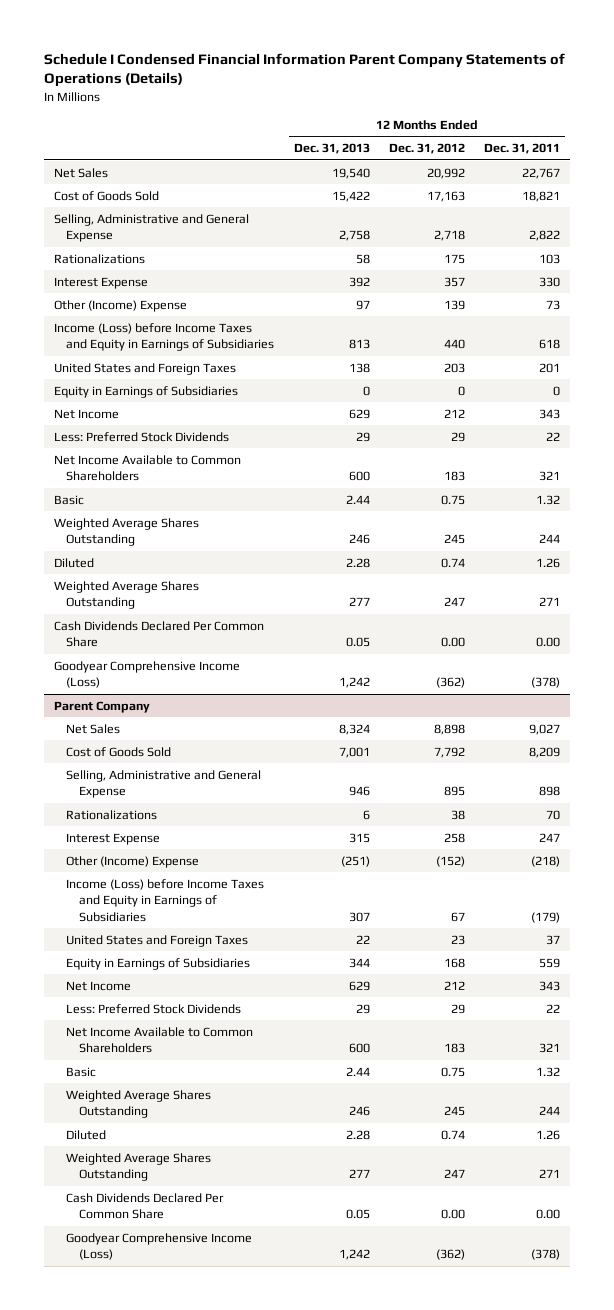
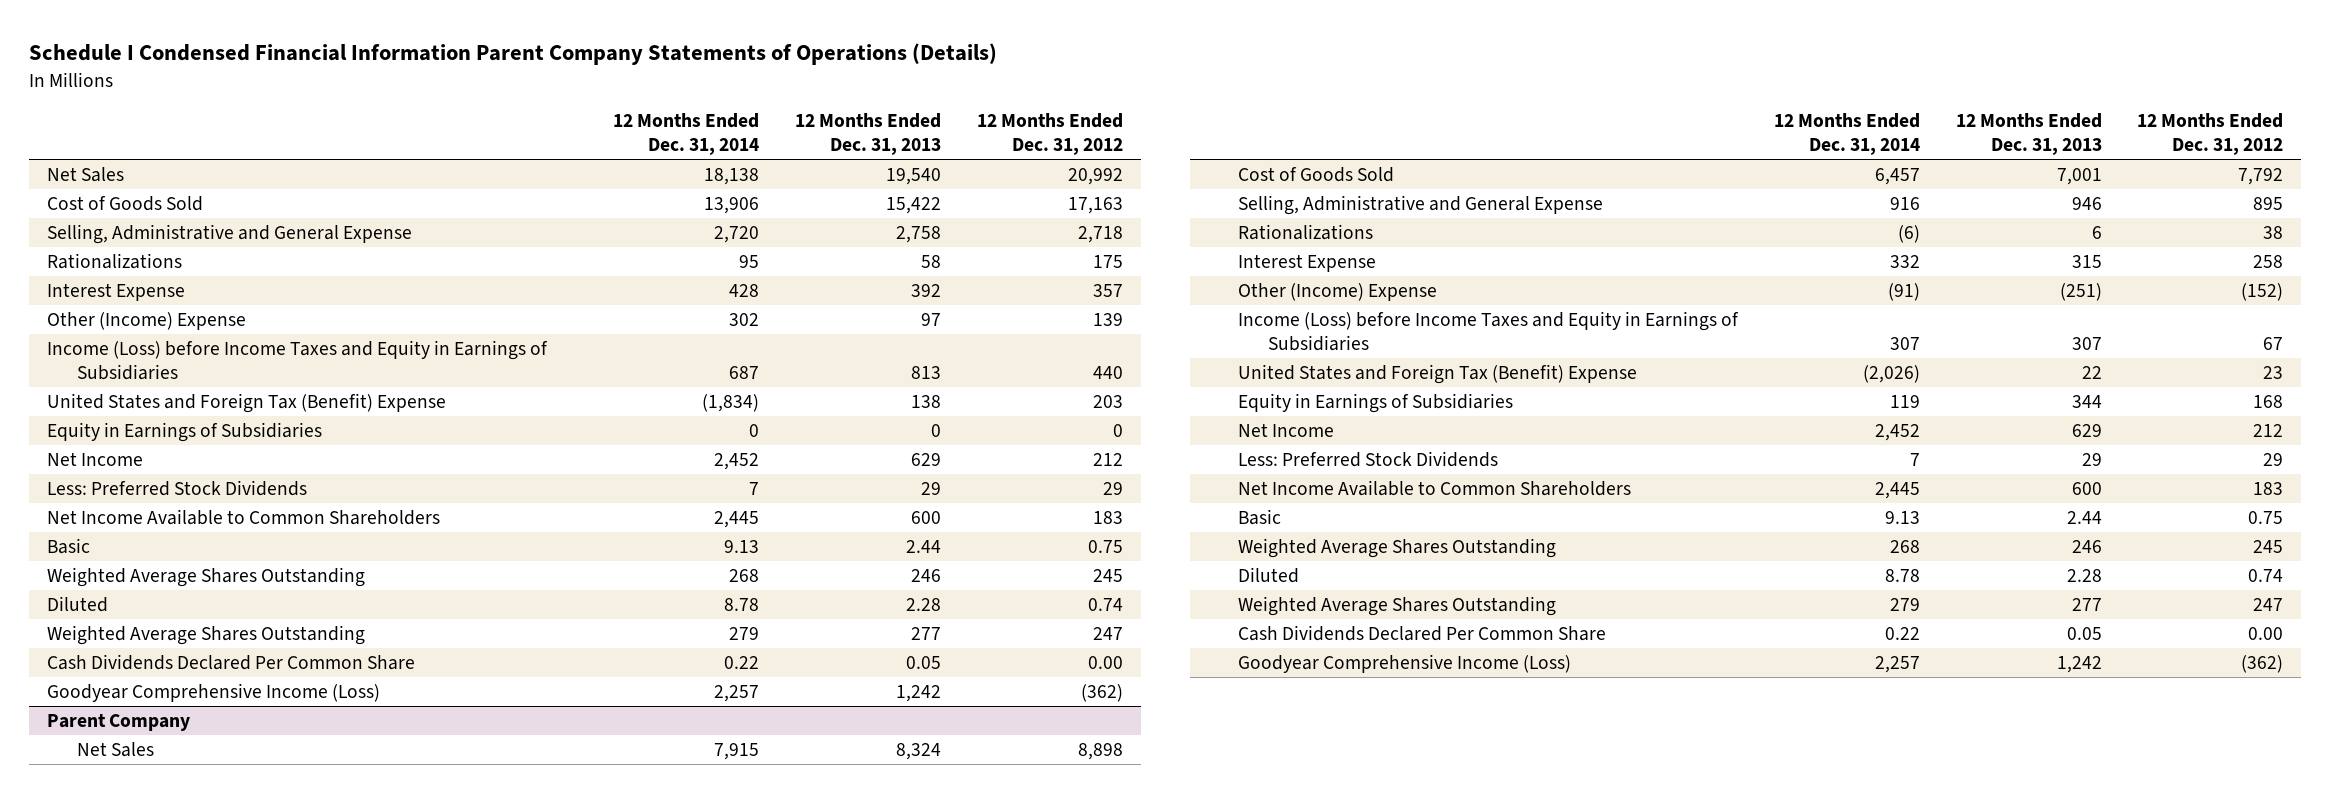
[484,143,561,155] Dec. 31, 2011 -> none
none -> [613,113,760,156] 12 Months Ended Dec. 31, 2014
[53,362,236,375] United States and Foreign Taxes -> [47,392,447,413] United States and Foreign Tax (Benefit) Expense
[66,934,249,947] United States and Foreign Taxes -> [1238,363,1638,384] United States and Foreign Tax (Benefit) Expense

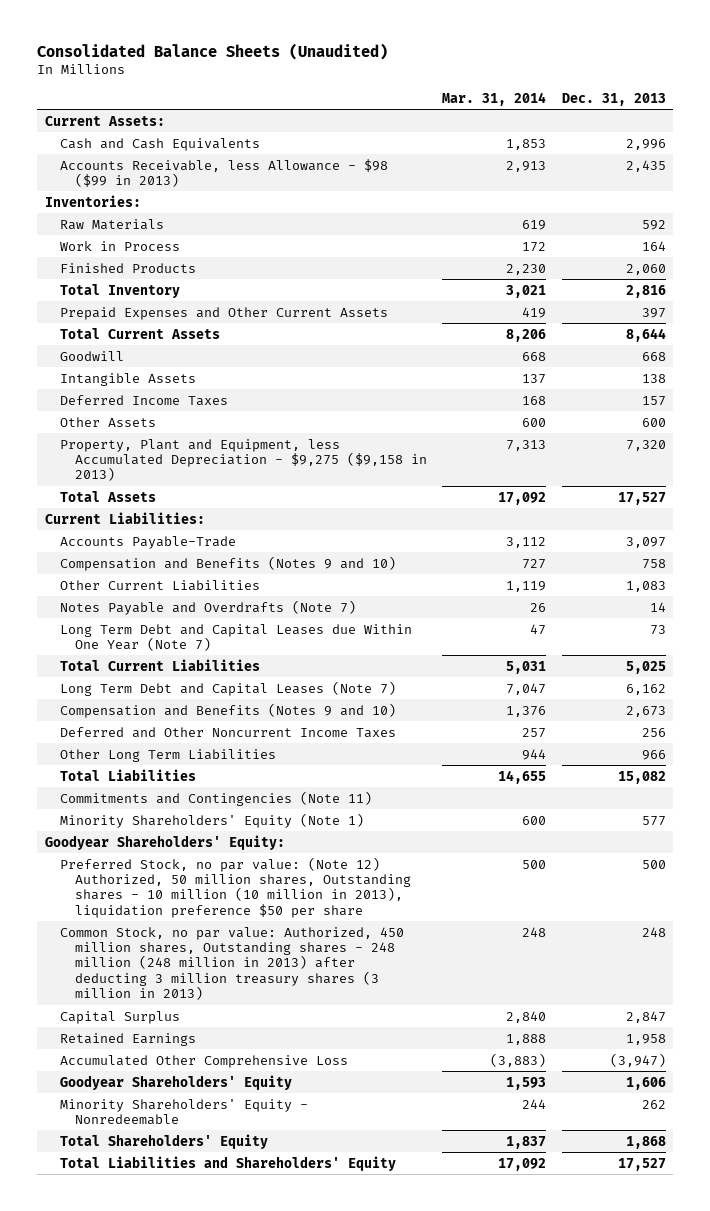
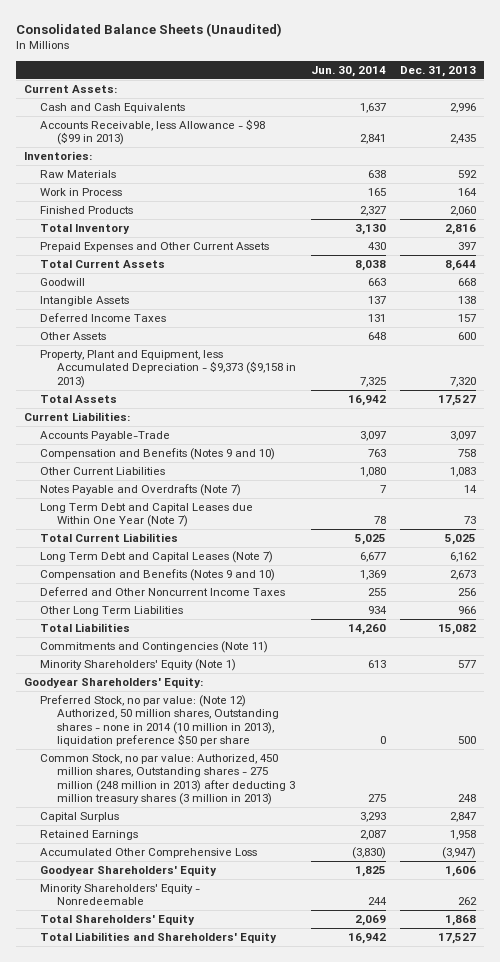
[442,91,547,106] Mar. 31, 2014 -> none
none -> [310,65,386,77] Jun. 30, 2014
[59,438,427,482] Property, Plant and Equipment, less Accumulated Depreciation - $9,275 ($9,158 in 2013) -> [40,350,296,388] Property, Plant and Equipment, less Accumulated Depreciation - $9,373 ($9,158 in 2013)
[59,856,411,918] Preferred Stock, no par value: (Note 12) Authorized, 50 million shares, Outstanding shares - 10 million (10 million in 2013), liquidation preference $50 per share -> [40,695,279,747] Preferred Stock, no par value: (Note 12) Authorized, 50 million shares, Outstanding shares - none in 2014 (10 million in 2013), liquidation preference $50 per share
[59,926,404,1001] Common Stock, no par value: Authorized, 450 million shares, Outstanding shares - 248 million (248 million in 2013) after deducting 3 million treasury shares (3 million in 2013) -> [40,754,295,806] Common Stock, no par value: Authorized, 450 million shares, Outstanding shares - 275 million (248 million in 2013) after deducting 3 million treasury shares (3 million in 2013)

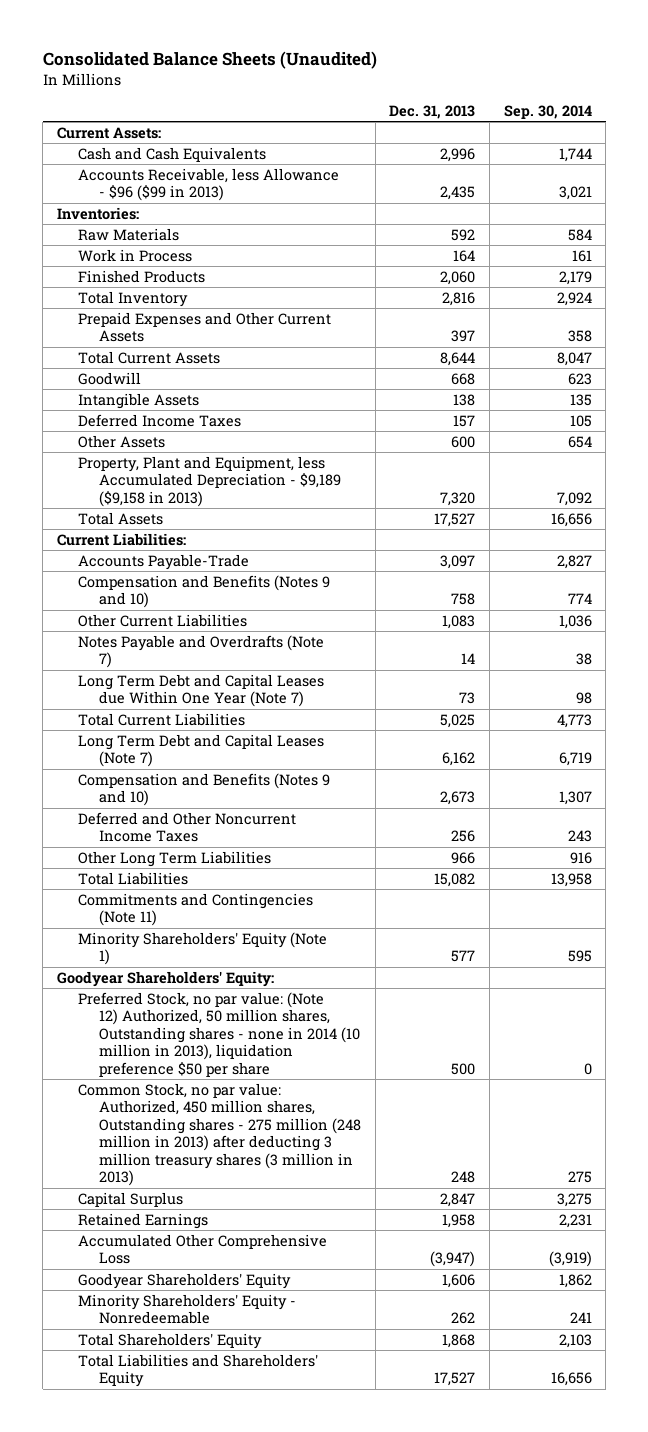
[310,65,386,77] Jun. 30, 2014 -> none
none -> [503,104,592,119] Sep. 30, 2014
[40,119,266,146] Accounts Receivable, less Allowance - $98 ($99 in 2013) -> [77,167,339,202] Accounts Receivable, less Allowance - $96 ($99 in 2013)
[40,350,296,388] Property, Plant and Equipment, less Accumulated Depreciation - $9,373 ($9,158 in 2013) -> [77,455,342,507] Property, Plant and Equipment, less Accumulated Depreciation - $9,189 ($9,158 in 2013)

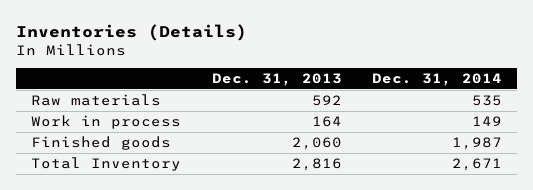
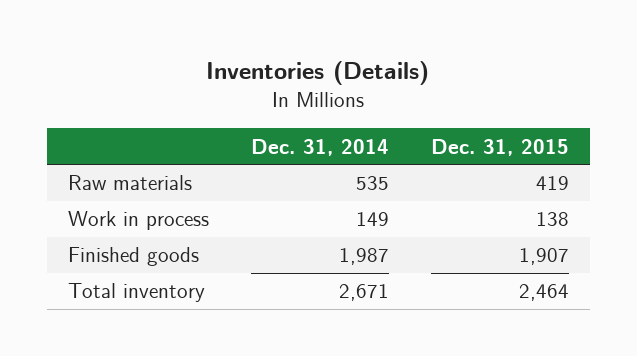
[211,72,342,86] Dec. 31, 2013 -> none
none -> [431,138,570,156] Dec. 31, 2015
[31,157,182,172] Total Inventory -> [67,283,205,303] Total inventory

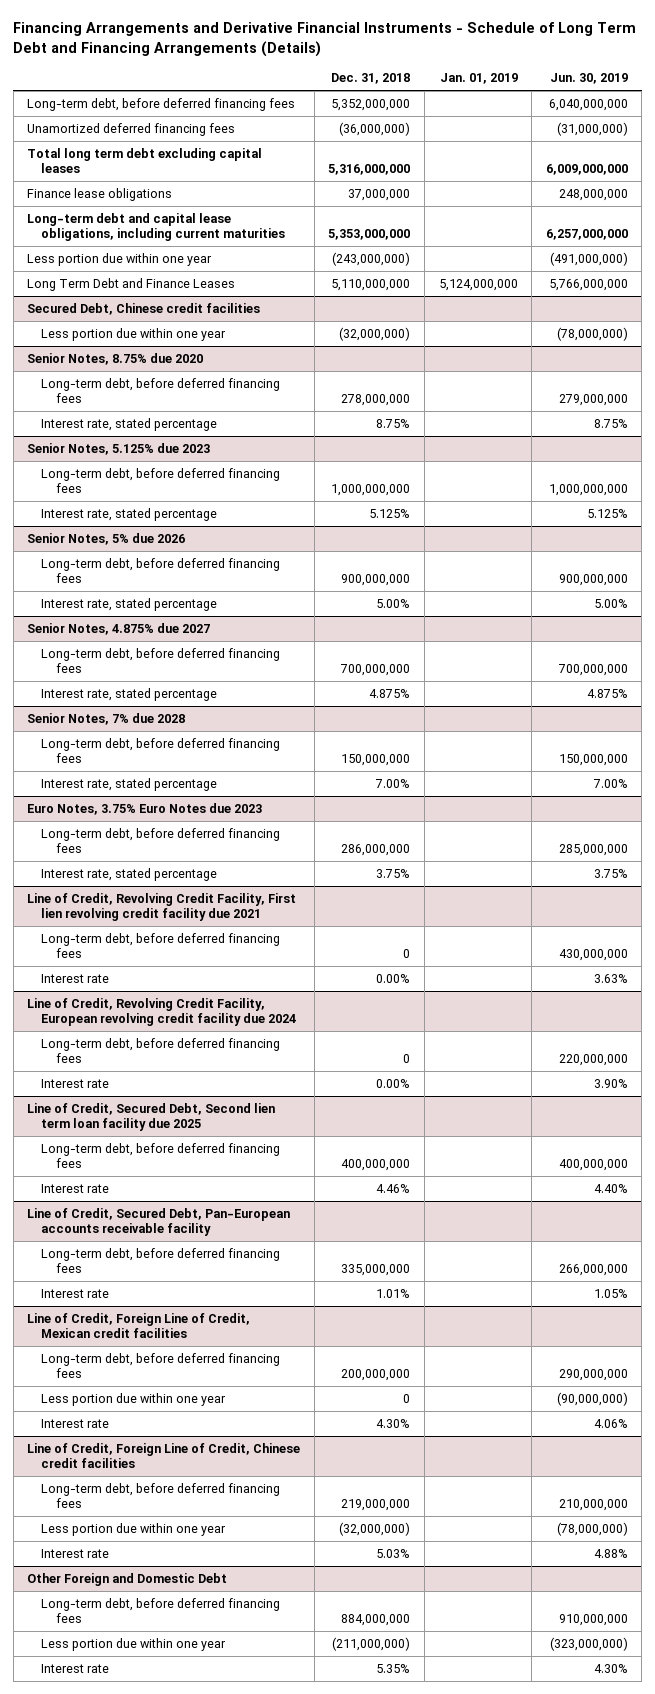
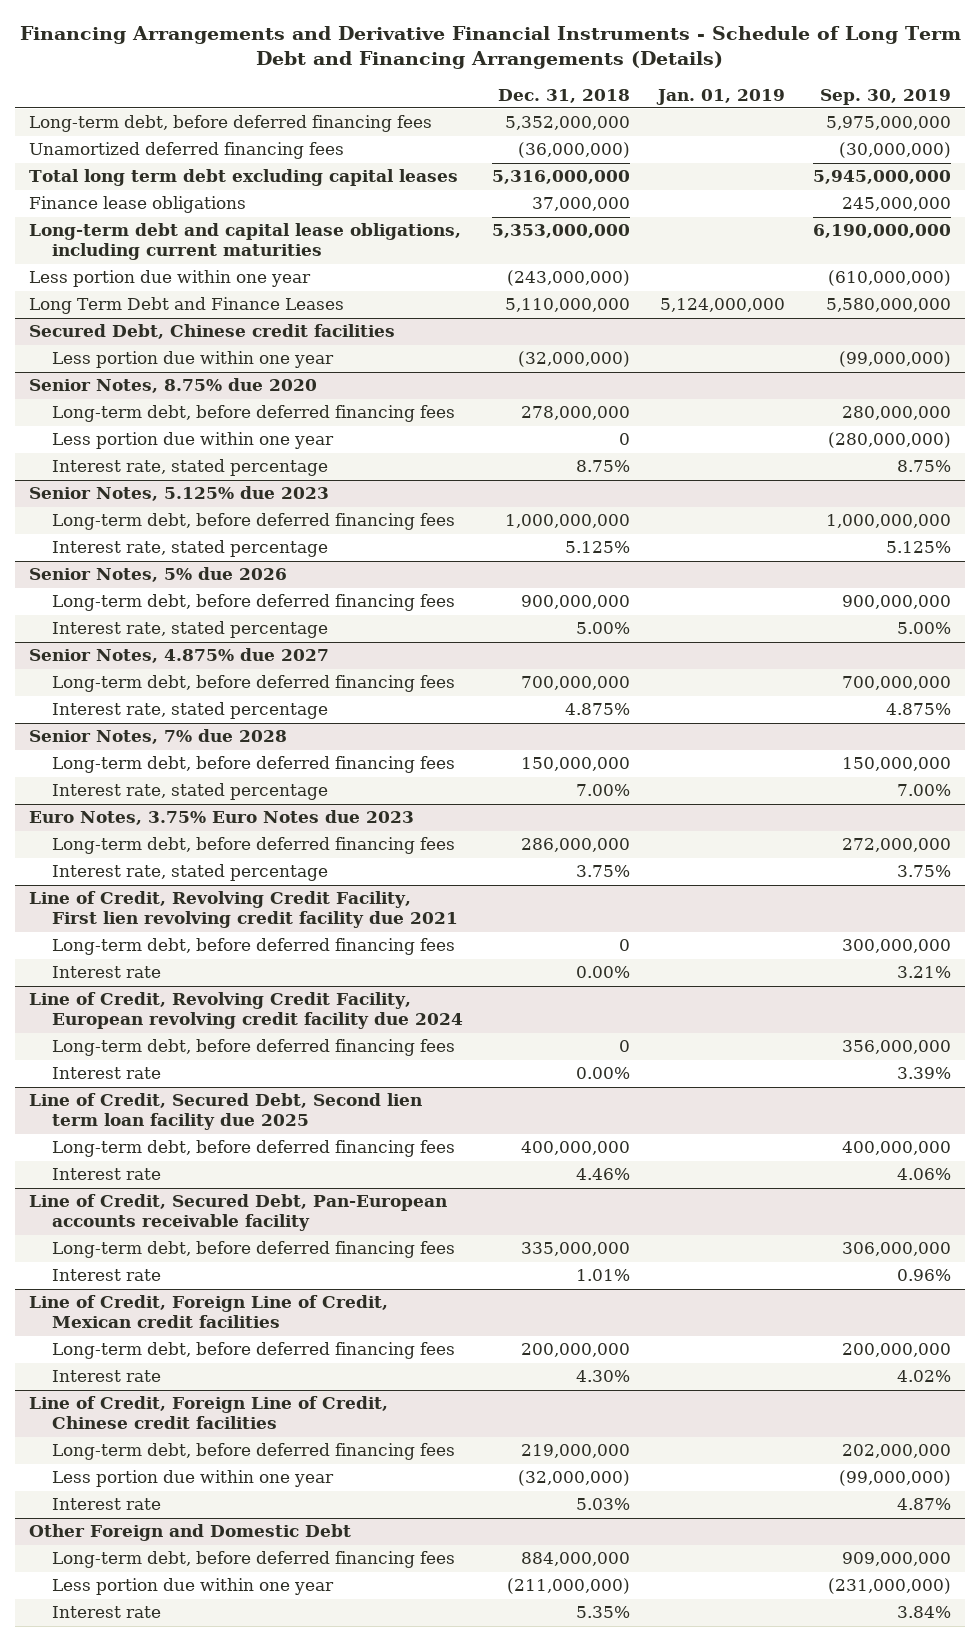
[549,73,628,85] Jun. 30, 2019 -> none
none -> [820,88,952,105] Sep. 30, 2019
none -> [52,432,335,450] Less portion due within one year
[41,1392,227,1406] Less portion due within one year -> none

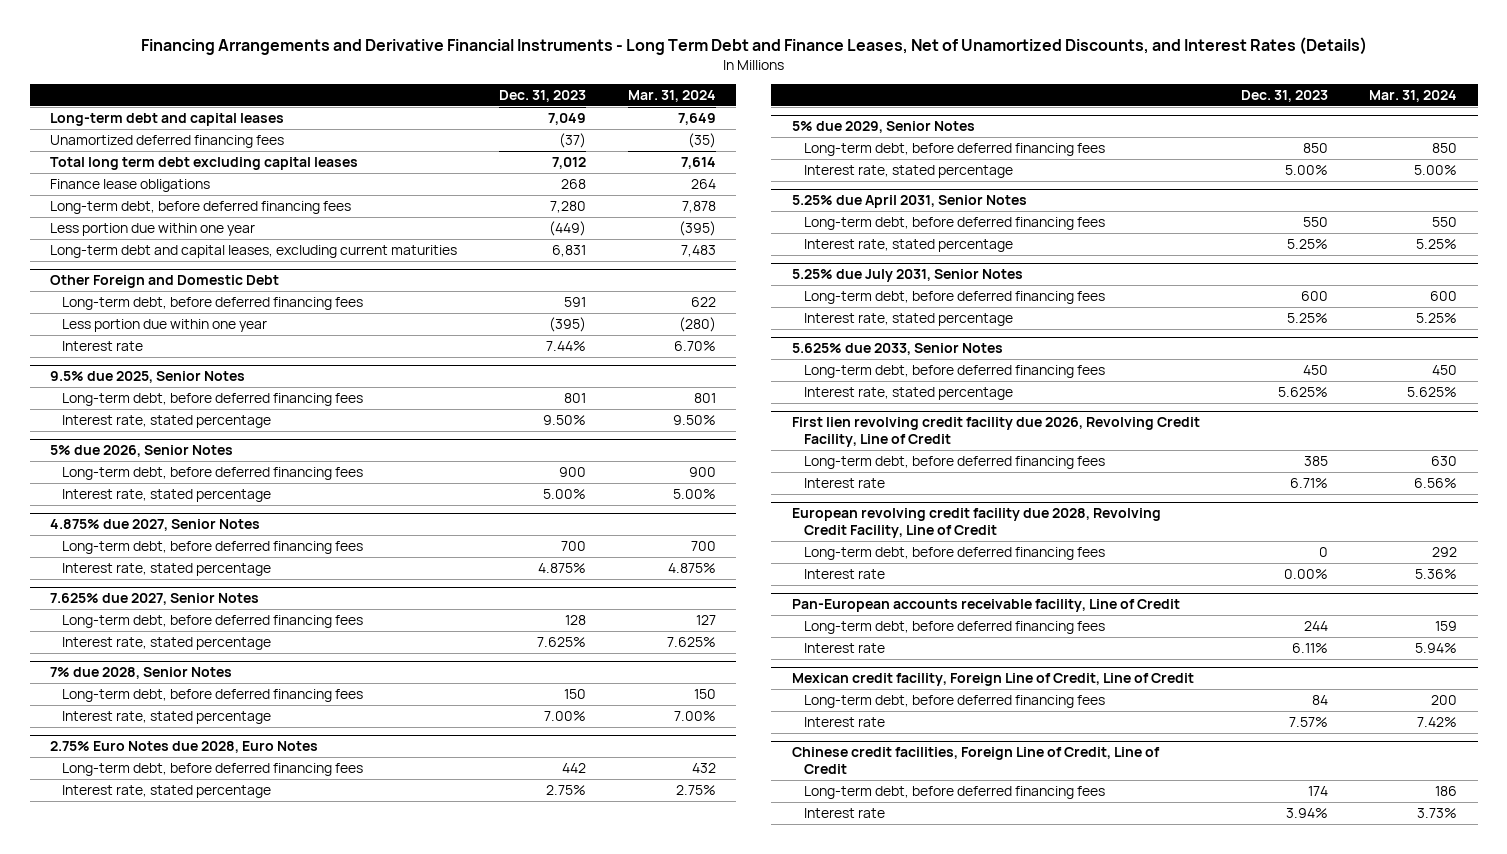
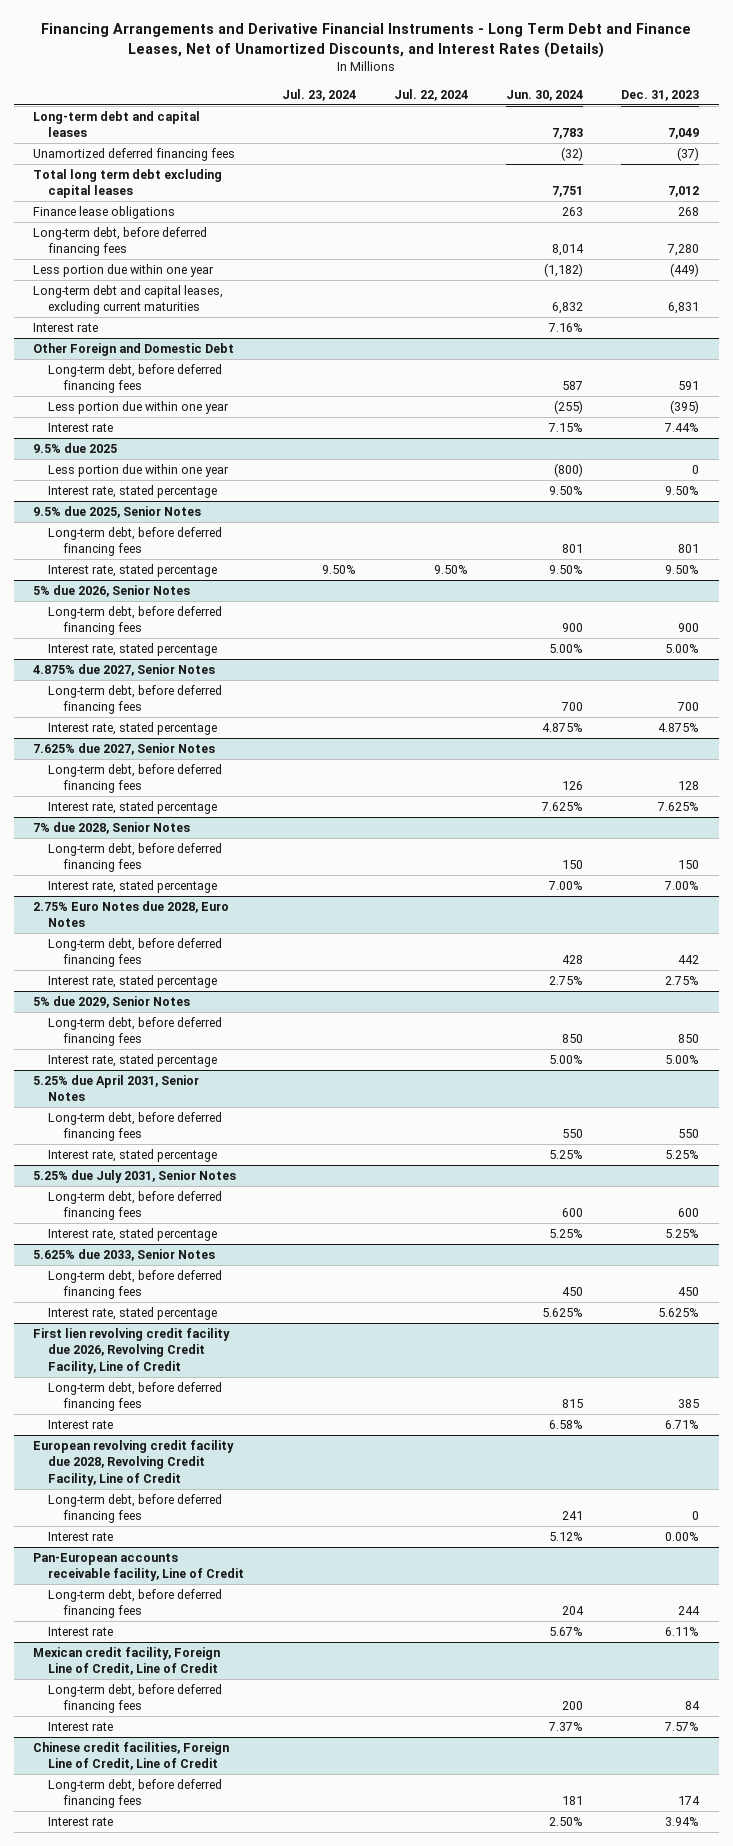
[627,89,716,102] Mar. 31, 2024 -> none
none -> [282,88,357,101] Jul. 23, 2024
none -> [394,88,469,101] Jul. 22, 2024
none -> [506,89,584,101] Jun. 30, 2024
none -> [33,322,99,332] Interest rate
none -> [33,442,118,453] 9.5% due 2025
none -> [48,463,230,477] Less portion due within one year
none -> [48,484,218,498] Interest rate, stated percentage

